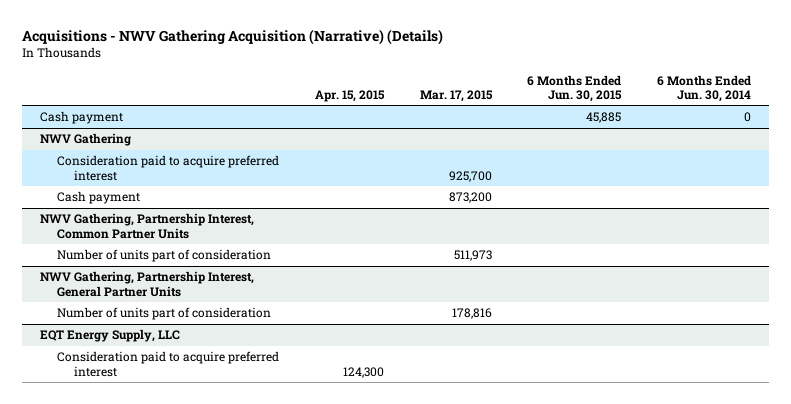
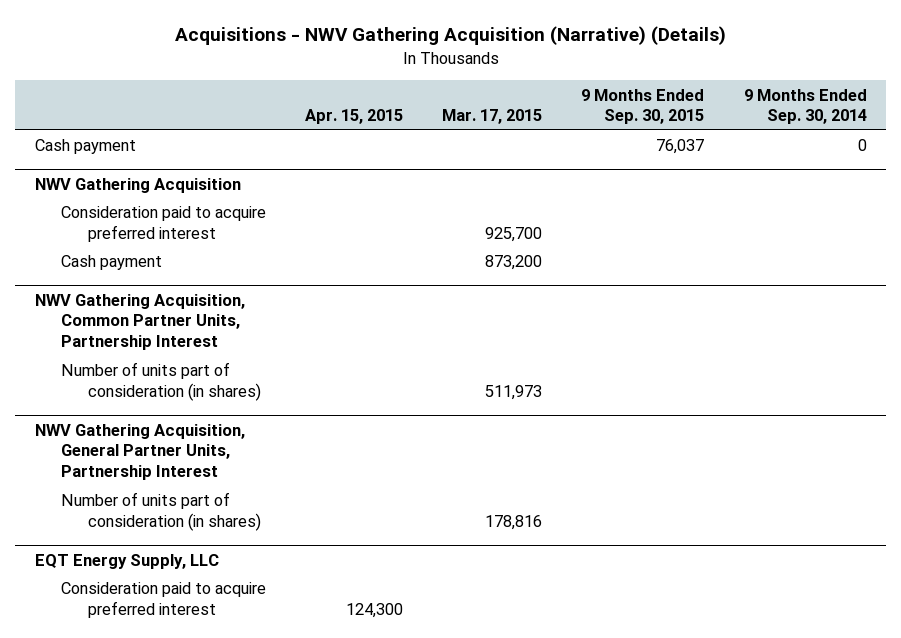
[527,74,623,102] 6 Months Ended Jun. 30, 2015 -> none
[657,74,752,102] 6 Months Ended Jun. 30, 2014 -> none
none -> [581,88,705,125] 9 Months Ended Sep. 30, 2015
none -> [743,88,867,125] 9 Months Ended Sep. 30, 2014
[40,133,132,147] NWV Gathering -> [34,177,241,193] NWV Gathering Acquisition
[40,213,255,239] NWV Gathering, Partnership Interest, Common Partner Units -> [34,293,245,351] NWV Gathering Acquisition, Common Partner Units, Partnership Interest
[56,249,271,263] Number of units part of consideration -> [61,362,261,402] Number of units part of consideration (in shares)
[40,271,255,297] NWV Gathering, Partnership Interest, General Partner Units -> [34,423,245,481] NWV Gathering Acquisition, General Partner Units, Partnership Interest
[56,307,271,321] Number of units part of consideration -> [61,492,261,532] Number of units part of consideration (in shares)

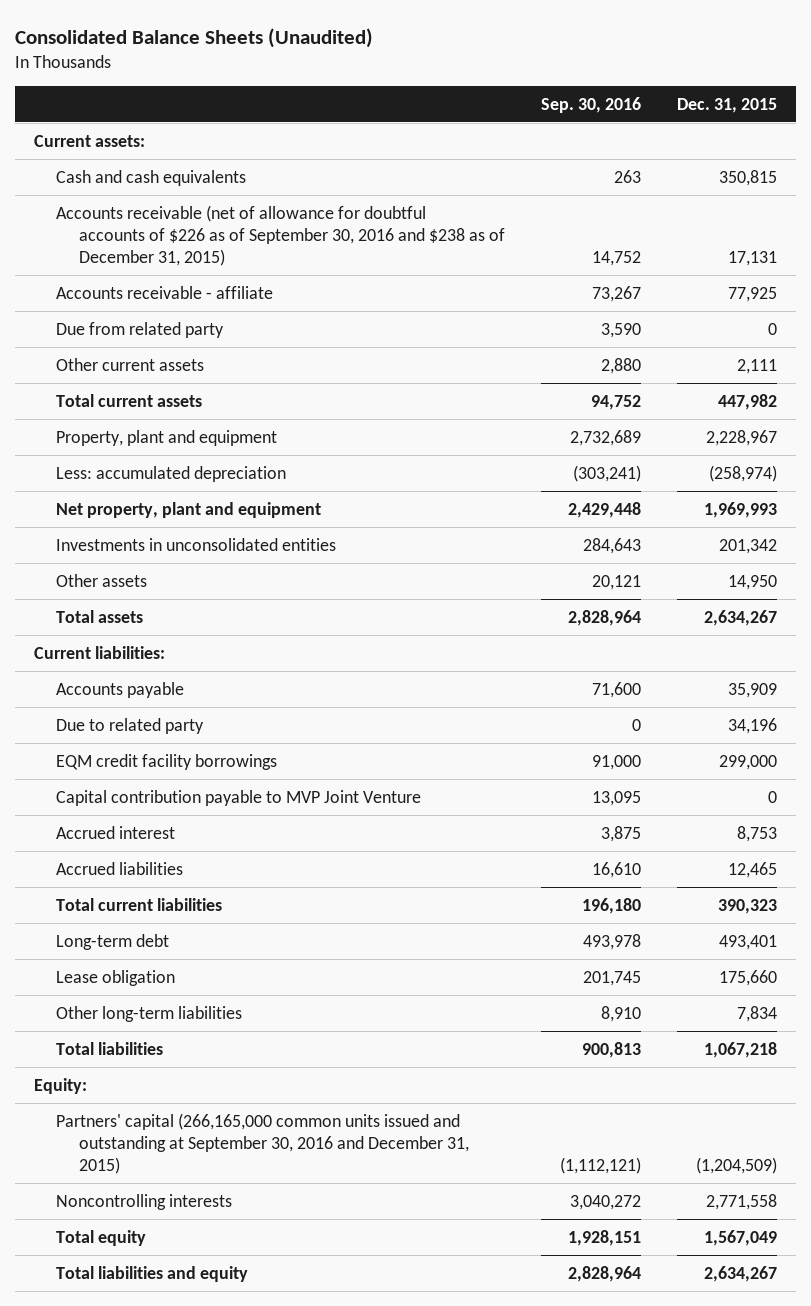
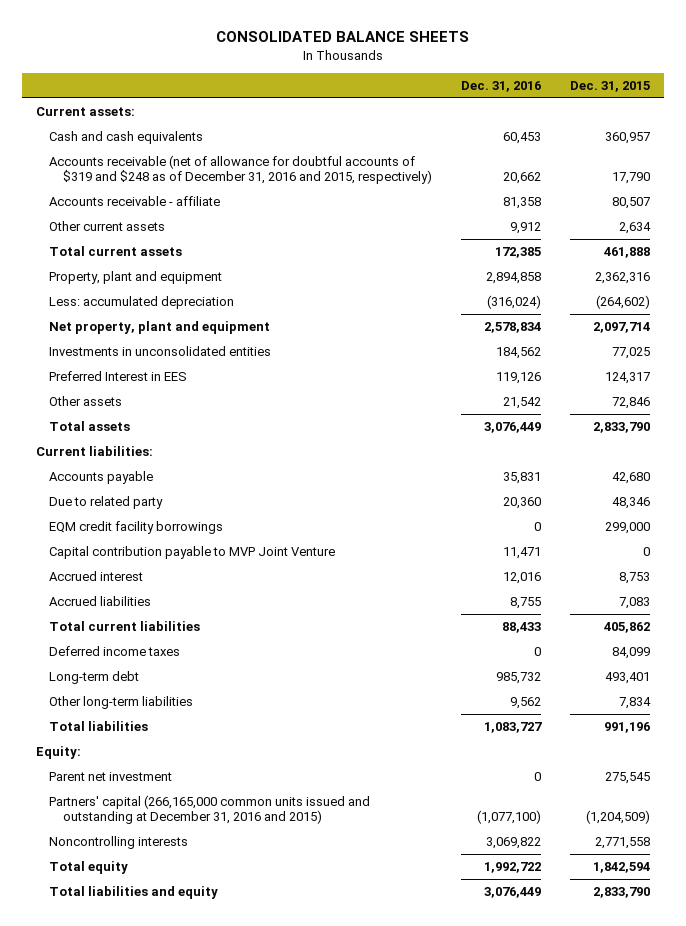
[15,27,374,48] Consolidated Balance Sheets (Unaudited) -> [215,30,469,42] CONSOLIDATED BALANCE SHEETS
[541,97,642,114] Sep. 30, 2016 -> none
none -> [460,81,541,93] Dec. 31, 2016
[56,321,225,338] Due from related party -> none
[719,169,778,186] 350,815 -> [604,132,650,145] 360,957
[56,204,505,266] Accounts receivable (net of allowance for doubtful accounts of $226 as of September 30, 2016 and $238 as of December 31, 2015) -> [49,155,432,185] Accounts receivable (net of allowance for doubtful accounts of $319 and $248 as of December 31, 2016 and 2015, respectively)
[728,250,778,266] 17,131 -> [611,172,650,185] 17,790
[728,286,778,302] 77,925 -> [611,197,650,210] 80,507
[737,358,778,374] 2,111 -> [618,222,651,235] 2,634
[718,393,778,410] 447,982 -> [603,247,650,259] 461,888
[706,429,778,446] 2,228,967 -> [594,272,650,285] 2,362,316
[709,464,778,482] (258,974) -> [595,295,650,310] (264,602)
[704,501,778,518] 1,969,993 -> [592,322,650,334] 2,097,714
[719,538,778,554] 201,342 -> [611,347,650,360] 77,025
none -> [49,371,188,382] Preferred Interest in EES
[728,574,778,590] 14,950 -> [611,397,650,410] 72,846
[704,609,778,626] 2,634,267 -> [592,422,650,434] 2,833,790
[728,682,778,698] 35,909 -> [611,472,650,485] 42,680
[728,717,778,734] 34,196 -> [611,497,650,510] 48,346
[728,861,778,878] 12,465 -> [618,597,650,610] 7,083
[718,898,778,914] 390,323 -> [603,622,650,634] 405,862
none -> [49,646,181,657] Deferred income taxes
[56,969,176,986] Lease obligation -> none
[704,1041,778,1058] 1,067,218 -> [603,722,650,734] 991,196
none -> [49,772,173,782] Parent net investment
[56,1112,469,1174] Partners' capital (266,165,000 common units issued and outstanding at September 30, 2016 and December 31, 2015) -> [49,795,371,825] Partners' capital (266,165,000 common units issued and outstanding at December 31, 2016 and 2015)
[704,1229,778,1246] 1,567,049 -> [592,862,650,874] 1,842,594
[704,1265,778,1282] 2,634,267 -> [592,887,650,899] 2,833,790

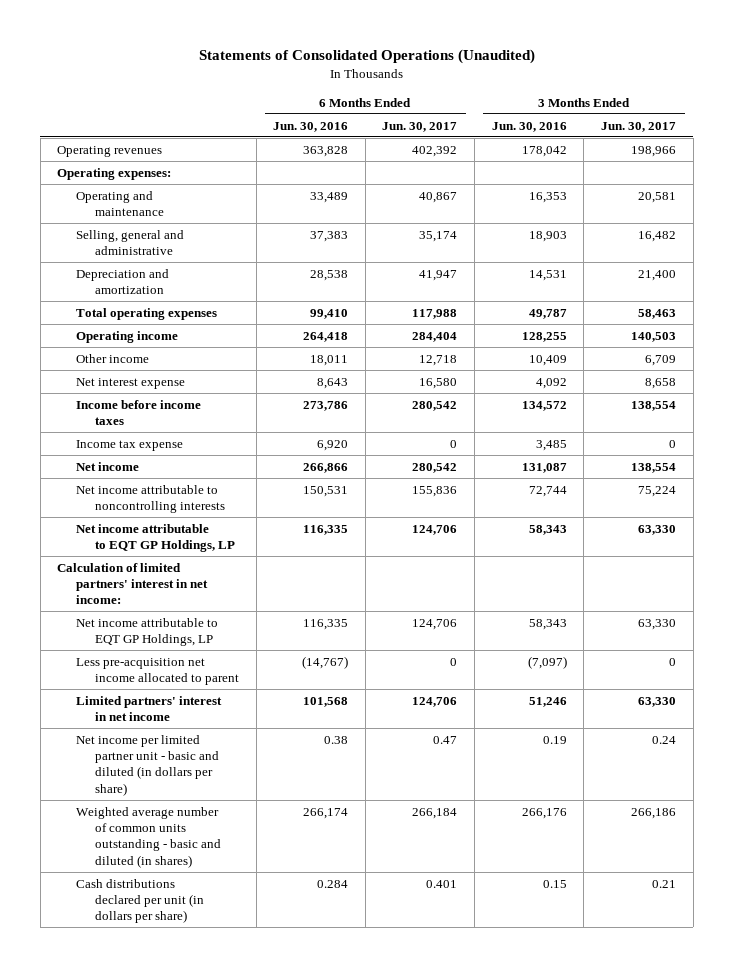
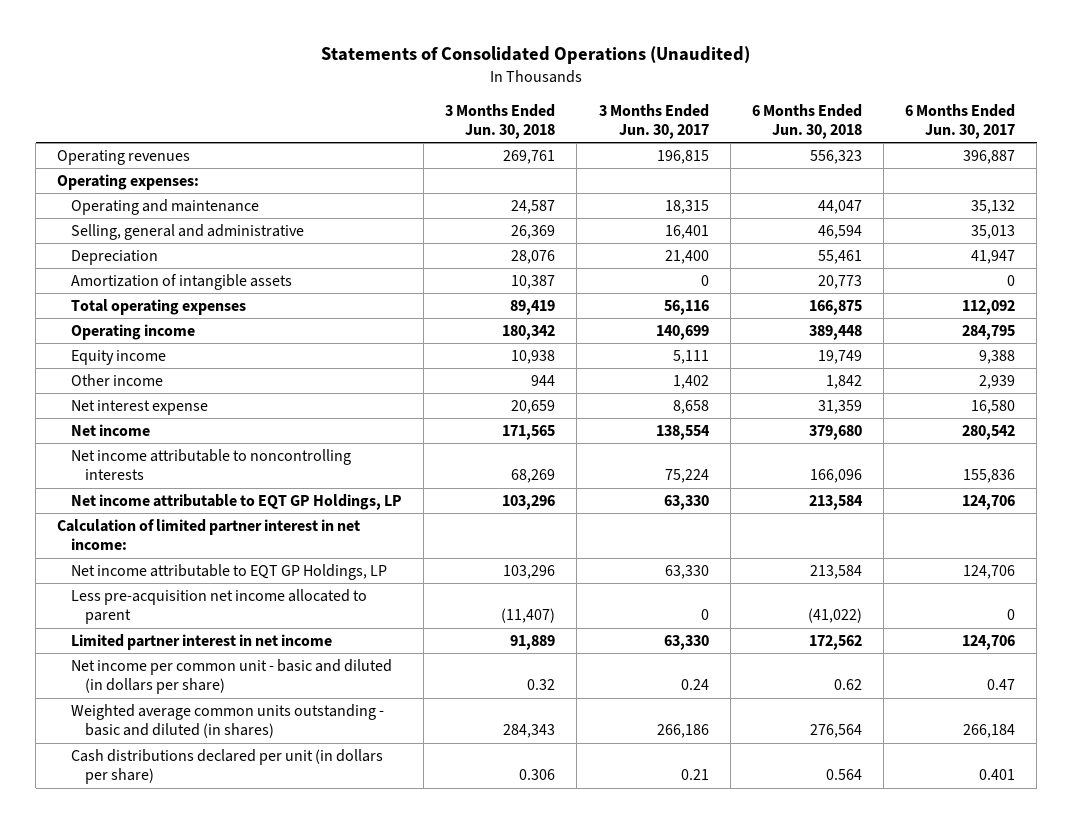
[273,121,349,132] Jun. 30, 2016 -> none
[491,121,567,132] Jun. 30, 2016 -> none
none -> [445,103,556,139] 3 Months Ended Jun. 30, 2018
none -> [751,103,862,139] 6 Months Ended Jun. 30, 2018
[412,145,458,157] 402,392 -> [963,149,1016,164] 396,887
[630,145,676,157] 198,966 -> [656,149,709,164] 196,815
[419,191,458,203] 40,867 -> [971,199,1016,214] 35,132
[637,191,676,203] 20,581 -> [664,199,709,214] 18,315
[419,230,458,242] 35,174 -> [971,224,1016,239] 35,013
[637,230,676,242] 16,482 -> [664,224,709,239] 16,401
[76,268,170,294] Depreciation and amortization -> [70,249,158,265] Depreciation
none -> [70,273,292,290] Amortization of intangible assets
[412,308,458,319] 117,988 -> [962,299,1016,315] 112,092
[637,308,676,319] 58,463 -> [663,299,709,315] 56,116
[412,331,458,342] 284,404 -> [962,324,1016,340] 284,795
[630,331,676,342] 140,503 -> [655,324,709,340] 140,699
none -> [70,349,166,365] Equity income
[419,354,458,366] 12,718 -> [979,374,1016,389] 2,939
[644,354,676,366] 6,709 -> [672,374,709,389] 1,402
[76,399,202,425] Income before income taxes -> none
[76,439,184,451] Income tax expense -> none
[57,562,209,605] Calculation of limited partners' interest in net income: -> [57,518,361,551] Calculation of limited partner interest in net income:
[76,695,223,721] Limited partners' interest in net income -> [70,633,332,650] Limited partner interest in net income
[76,734,219,796] Net income per limited partner unit - basic and diluted (in dollars per share) -> [70,658,392,695] Net income per common unit - basic and diluted (in dollars per share)
[76,806,221,868] Weighted average number of common units outstanding - basic and diluted (in shares) -> [70,703,384,739] Weighted average common units outstanding - basic and diluted (in shares)

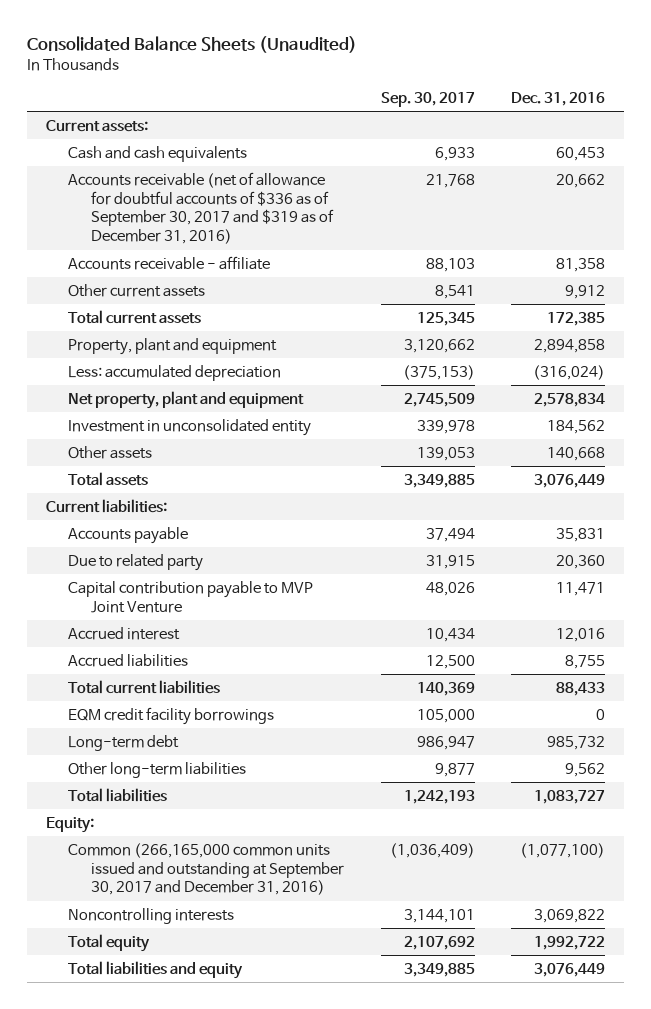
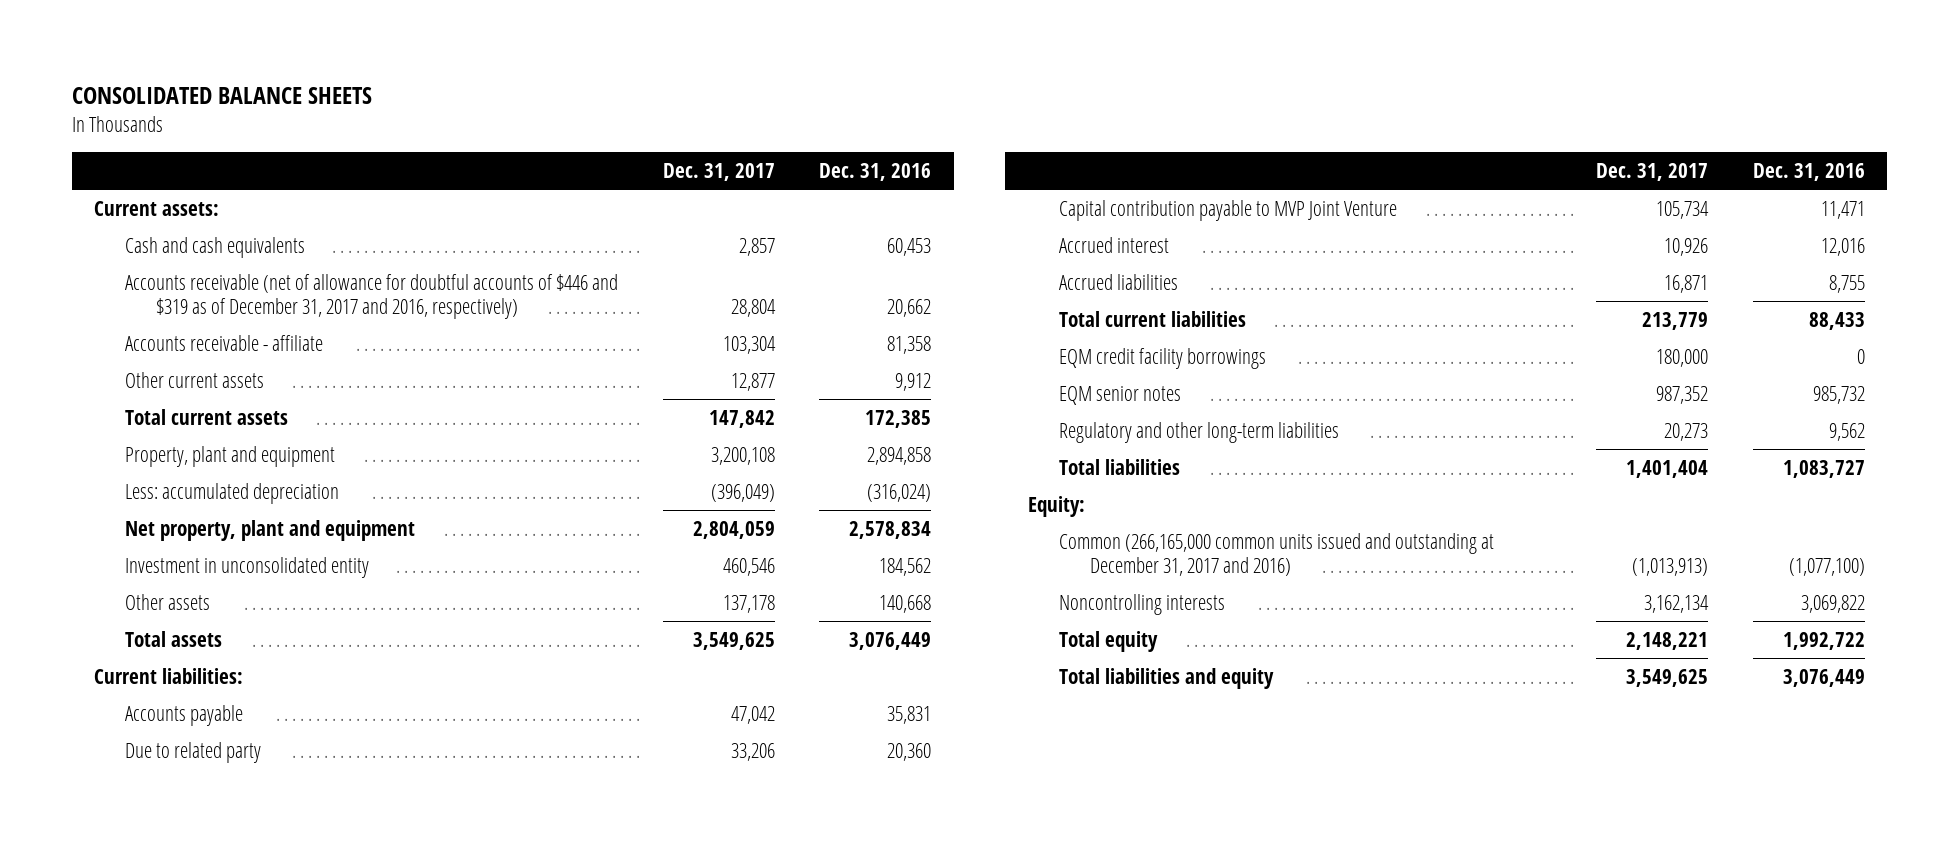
[27,35,358,53] Consolidated Balance Sheets (Unaudited) -> [71,86,372,104] CONSOLIDATED BALANCE SHEETS
[380,91,475,107] Sep. 30, 2017 -> none
none -> [662,163,775,182] Dec. 31, 2017
[68,171,334,245] Accounts receivable (net of allowance for doubtful accounts of $336 as of September 30, 2017 and $319 as of December 31, 2016) -> [124,273,618,319] Accounts receivable (net of allowance for doubtful accounts of $446 and $319 as of December 31, 2017 and 2016, respectively)
[68,734,180,751] Long-term debt -> [1058,385,1181,405] EQM senior notes
[68,761,247,778] Other long-term liabilities -> [1058,421,1339,443] Regulatory and other long-term liabilities
[68,842,344,896] Common (266,165,000 common units issued and outstanding at September 30, 2017 and December 31, 2016) -> [1058,532,1494,576] Common (266,165,000 common units issued and outstanding at December 31, 2017 and 2016)

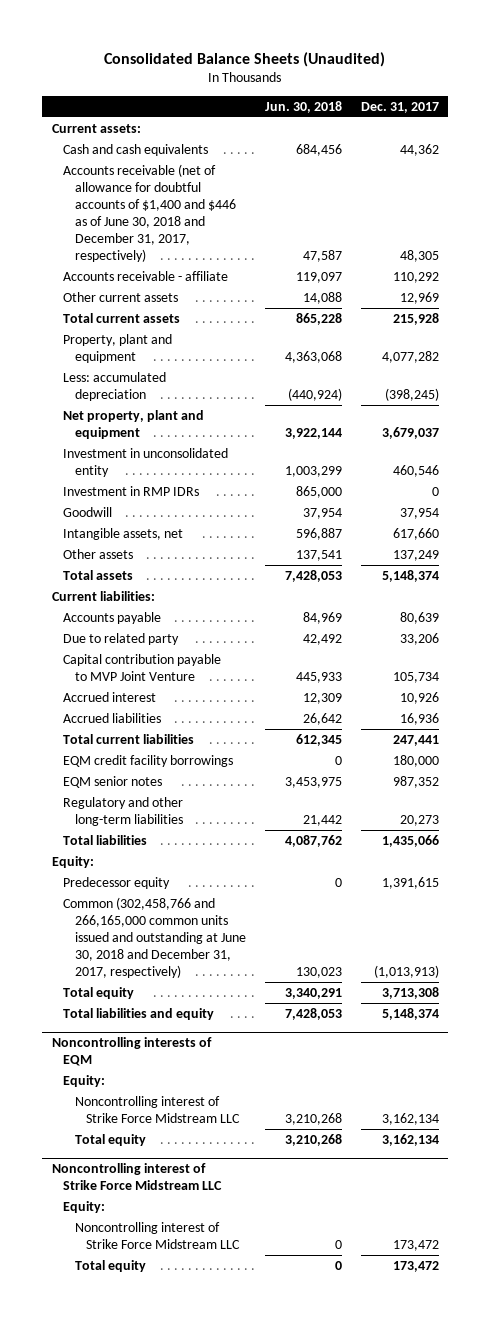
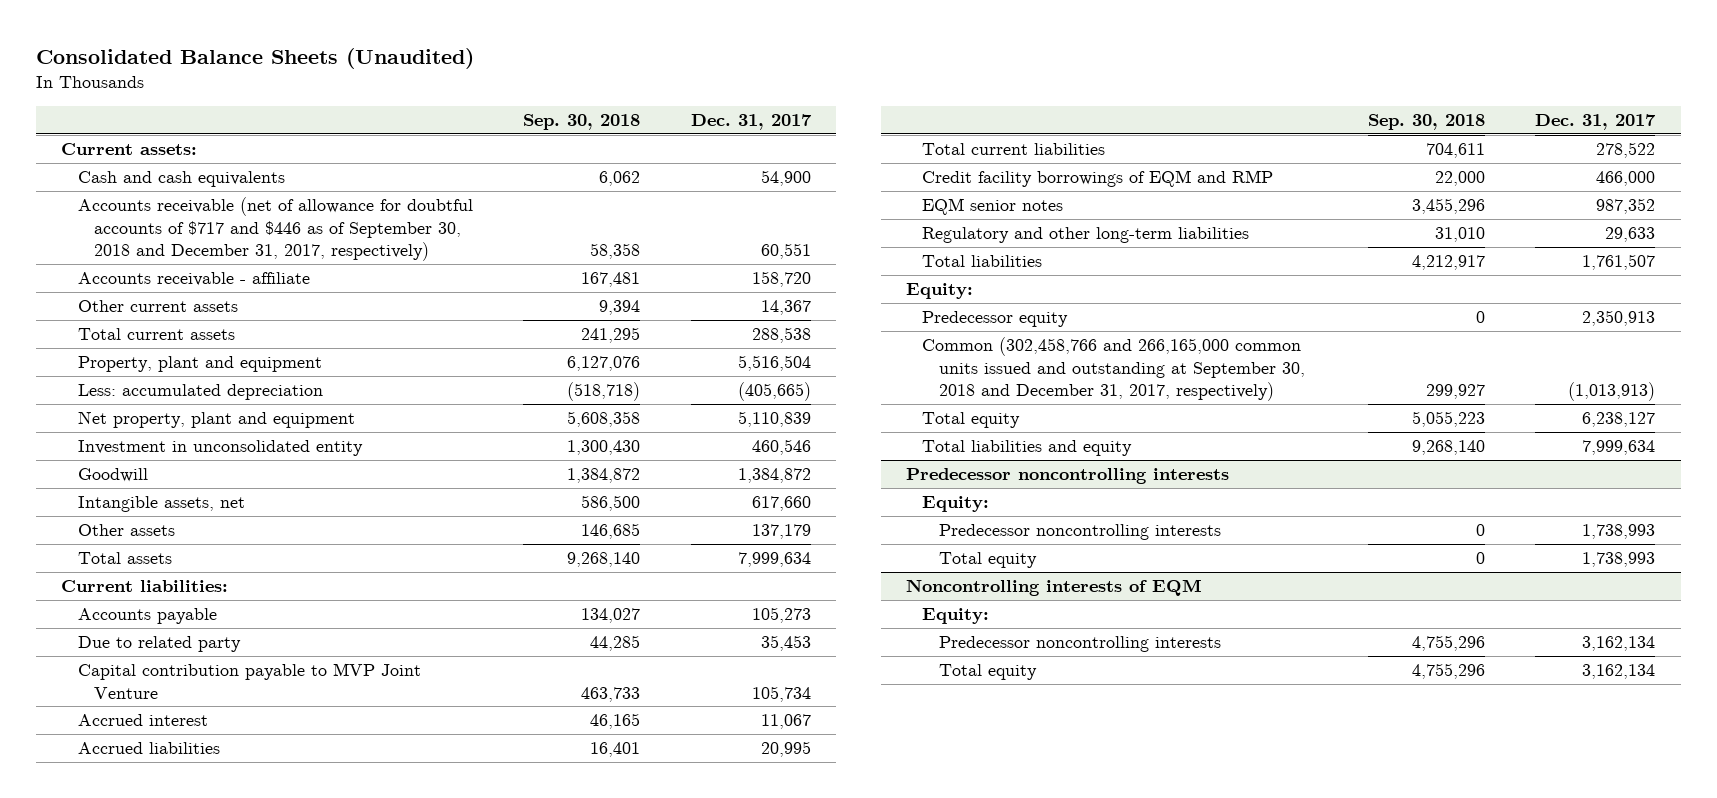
[264,100,342,113] Jun. 30, 2018 -> none
none -> [523,114,641,131] Sep. 30, 2018
[399,143,439,156] 44,362 -> [760,170,811,187] 54,900
[63,163,236,262] Accounts receivable (net of allowance for doubtful accounts of $1,400 and $446 as of June 30, 2018 and December 31, 2017, respectively) -> [77,197,473,262] Accounts receivable (net of allowance for doubtful accounts of $717 and $446 as of September 30, 2018 and December 31, 2017, respectively)
[399,249,439,262] 48,305 -> [760,243,811,260] 60,551
[392,271,439,283] 110,292 -> [751,271,811,288] 158,720
[399,291,439,304] 12,969 -> [760,300,811,316] 14,367
[392,312,439,325] 215,928 -> [751,327,811,344] 288,538
[381,350,439,363] 4,077,282 -> [737,355,811,372] 5,516,504
[384,387,439,401] (398,245) -> [737,382,811,402] (405,665)
[381,426,439,439] 3,679,037 -> [737,411,811,428] 5,110,839
[63,485,200,496] Investment in RMP IDRs -> none
[399,507,439,519] 37,954 -> [737,468,811,484] 1,384,872
[392,549,439,561] 137,249 -> [751,524,811,540] 137,179
[381,569,439,582] 5,148,374 -> [737,552,811,568] 7,999,634
[399,611,439,624] 80,639 -> [751,607,811,624] 105,273
[399,632,439,645] 33,206 -> [760,635,811,652] 35,453
[399,691,439,704] 10,926 -> [760,714,811,730] 11,067
[399,712,439,725] 16,936 -> [760,741,811,758] 20,995
[392,734,439,746] 247,441 -> [1596,142,1656,159] 278,522
[63,754,234,767] EQM credit facility borrowings -> [922,170,1274,188] Credit facility borrowings of EQM and RMP
[392,754,439,767] 180,000 -> [1596,171,1656,187] 466,000
[399,814,439,826] 20,273 -> [1605,227,1656,243] 29,633
[381,834,439,847] 1,435,066 -> [1582,254,1656,271] 1,761,507
[381,876,439,889] 1,391,615 -> [1582,310,1656,327] 2,350,913
[63,896,246,978] Common (302,458,766 and 266,165,000 common units issued and outstanding at June 30, 2018 and December 31, 2017, respectively) -> [922,337,1305,402] Common (302,458,766 and 266,165,000 common units issued and outstanding at September 30, 2018 and December 31, 2017, respectively)
[381,986,439,999] 3,713,308 -> [1582,412,1656,428] 6,238,127
[381,1007,439,1020] 5,148,374 -> [1582,440,1656,456] 7,999,634
none -> [906,468,1230,485] Predecessor noncontrolling interests
none -> [922,496,990,513] Equity:
none -> [938,524,1221,541] Predecessor noncontrolling interests
none -> [938,552,1037,569] Total equity
[74,1095,241,1123] Noncontrolling interest of Strike Force Midstream LLC -> [938,636,1221,653] Predecessor noncontrolling interests
[51,1163,223,1191] Noncontrolling interest of Strike Force Midstream LLC -> none
[63,1200,106,1213] Equity: -> none
[74,1221,241,1249] Noncontrolling interest of Strike Force Midstream LLC -> none
[74,1259,146,1272] Total equity -> none

